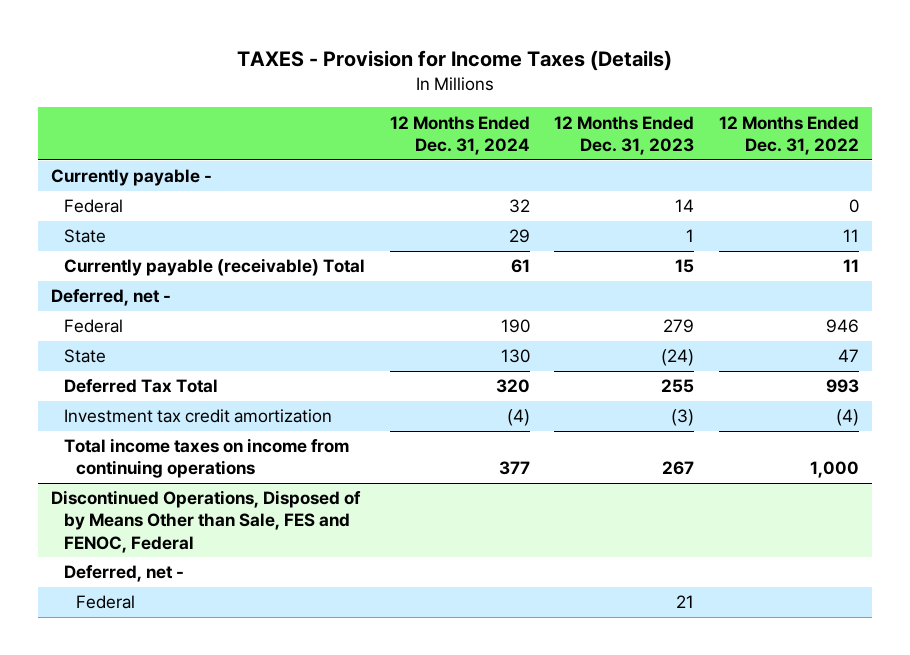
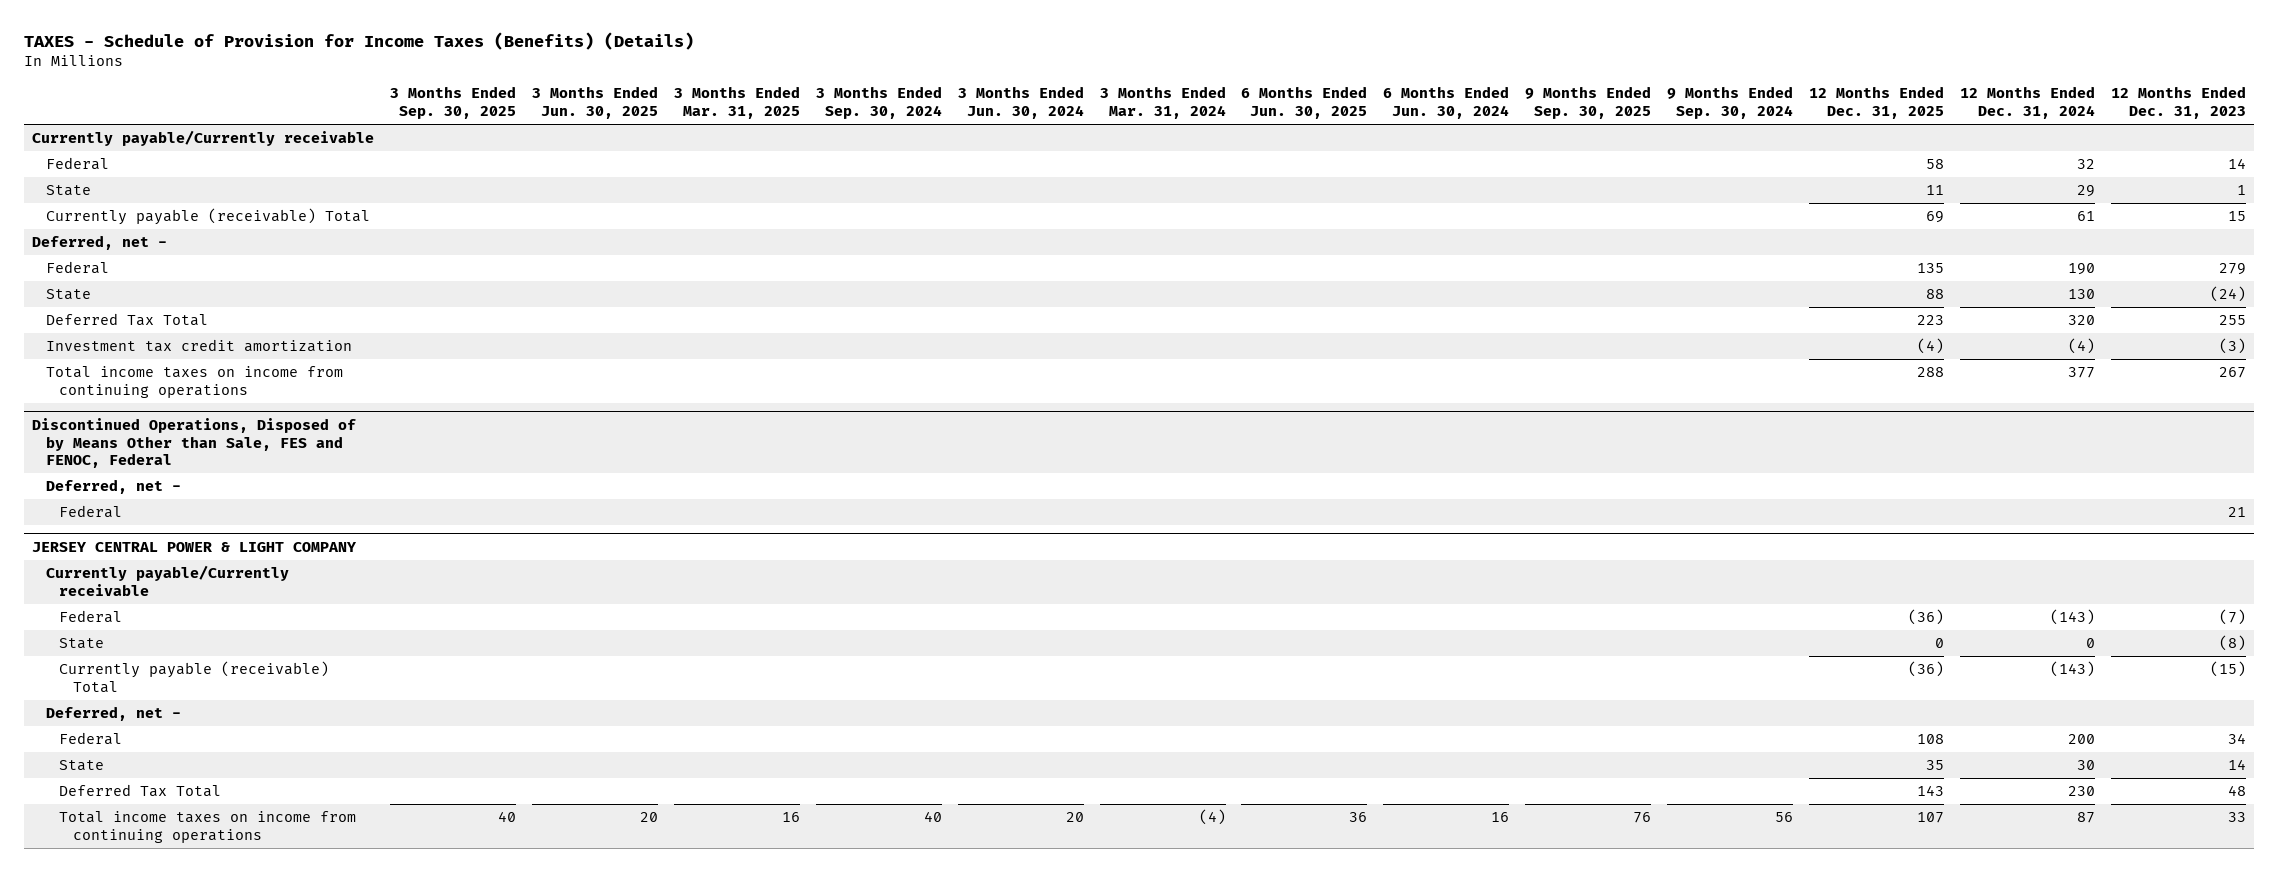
[237,49,673,71] TAXES - Provision for Income Taxes (Details) -> [24,31,695,50] TAXES - Schedule of Provision for Income Taxes (Benefits) (Details)
[719,115,860,155] 12 Months Ended Dec. 31, 2022 -> none
none -> [390,86,517,120] 3 Months Ended Sep. 30, 2025
none -> [532,86,659,120] 3 Months Ended Jun. 30, 2025
none -> [673,86,800,120] 3 Months Ended Mar. 31, 2025
none -> [815,86,942,120] 3 Months Ended Sep. 30, 2024
none -> [957,86,1084,120] 3 Months Ended Jun. 30, 2024
none -> [1099,86,1226,120] 3 Months Ended Mar. 31, 2024
none -> [1241,86,1368,120] 6 Months Ended Jun. 30, 2025
none -> [1383,86,1510,120] 6 Months Ended Jun. 30, 2024
none -> [1525,86,1652,120] 9 Months Ended Sep. 30, 2025
none -> [1667,86,1794,120] 9 Months Ended Sep. 30, 2024
none -> [1808,86,1944,120] 12 Months Ended Dec. 31, 2025
[50,169,212,187] Currently payable - -> [32,129,375,146] Currently payable/Currently receivable
none -> [32,541,358,552] JERSEY CENTRAL POWER & LIGHT COMPANY
none -> [45,564,289,596] Currently payable/Currently receivable
none -> [59,609,123,623] Federal
none -> [59,637,105,649] State
none -> [59,660,330,693] Currently payable (receivable) Total
none -> [45,705,181,721] Deferred, net -
none -> [59,731,123,745] Federal
none -> [59,759,105,771] State
none -> [59,783,222,797] Deferred Tax Total
none -> [59,810,357,843] Total income taxes on income from continuing operations

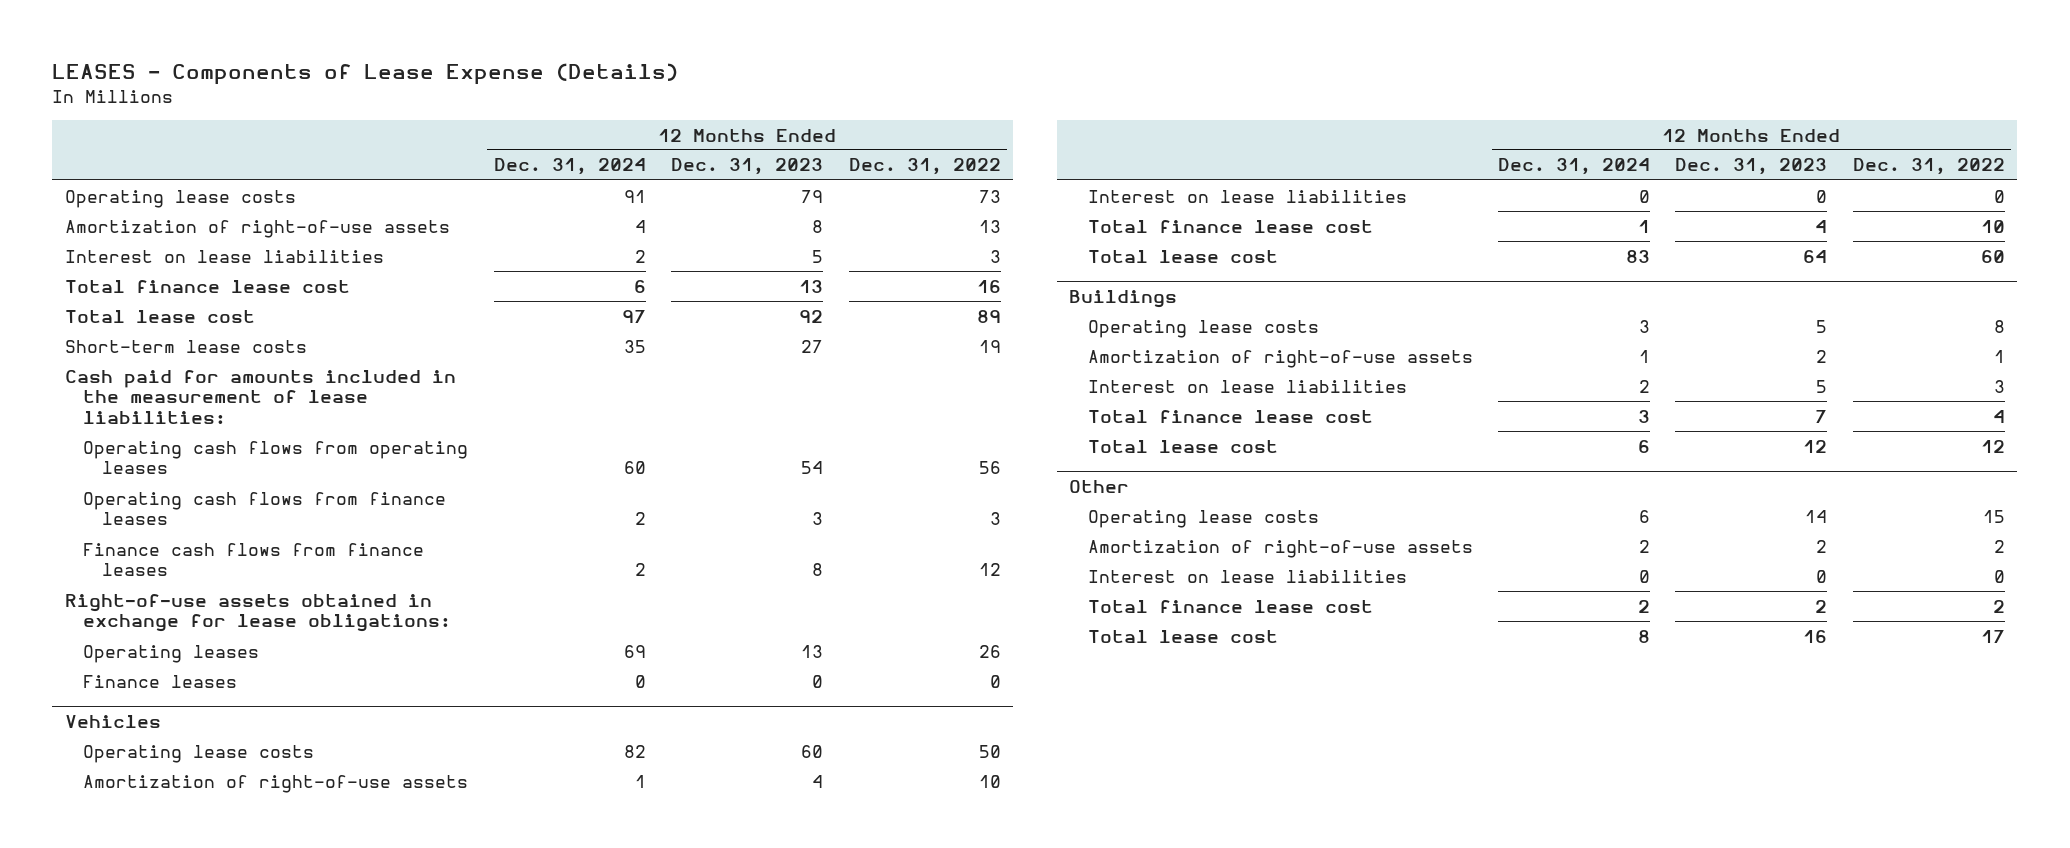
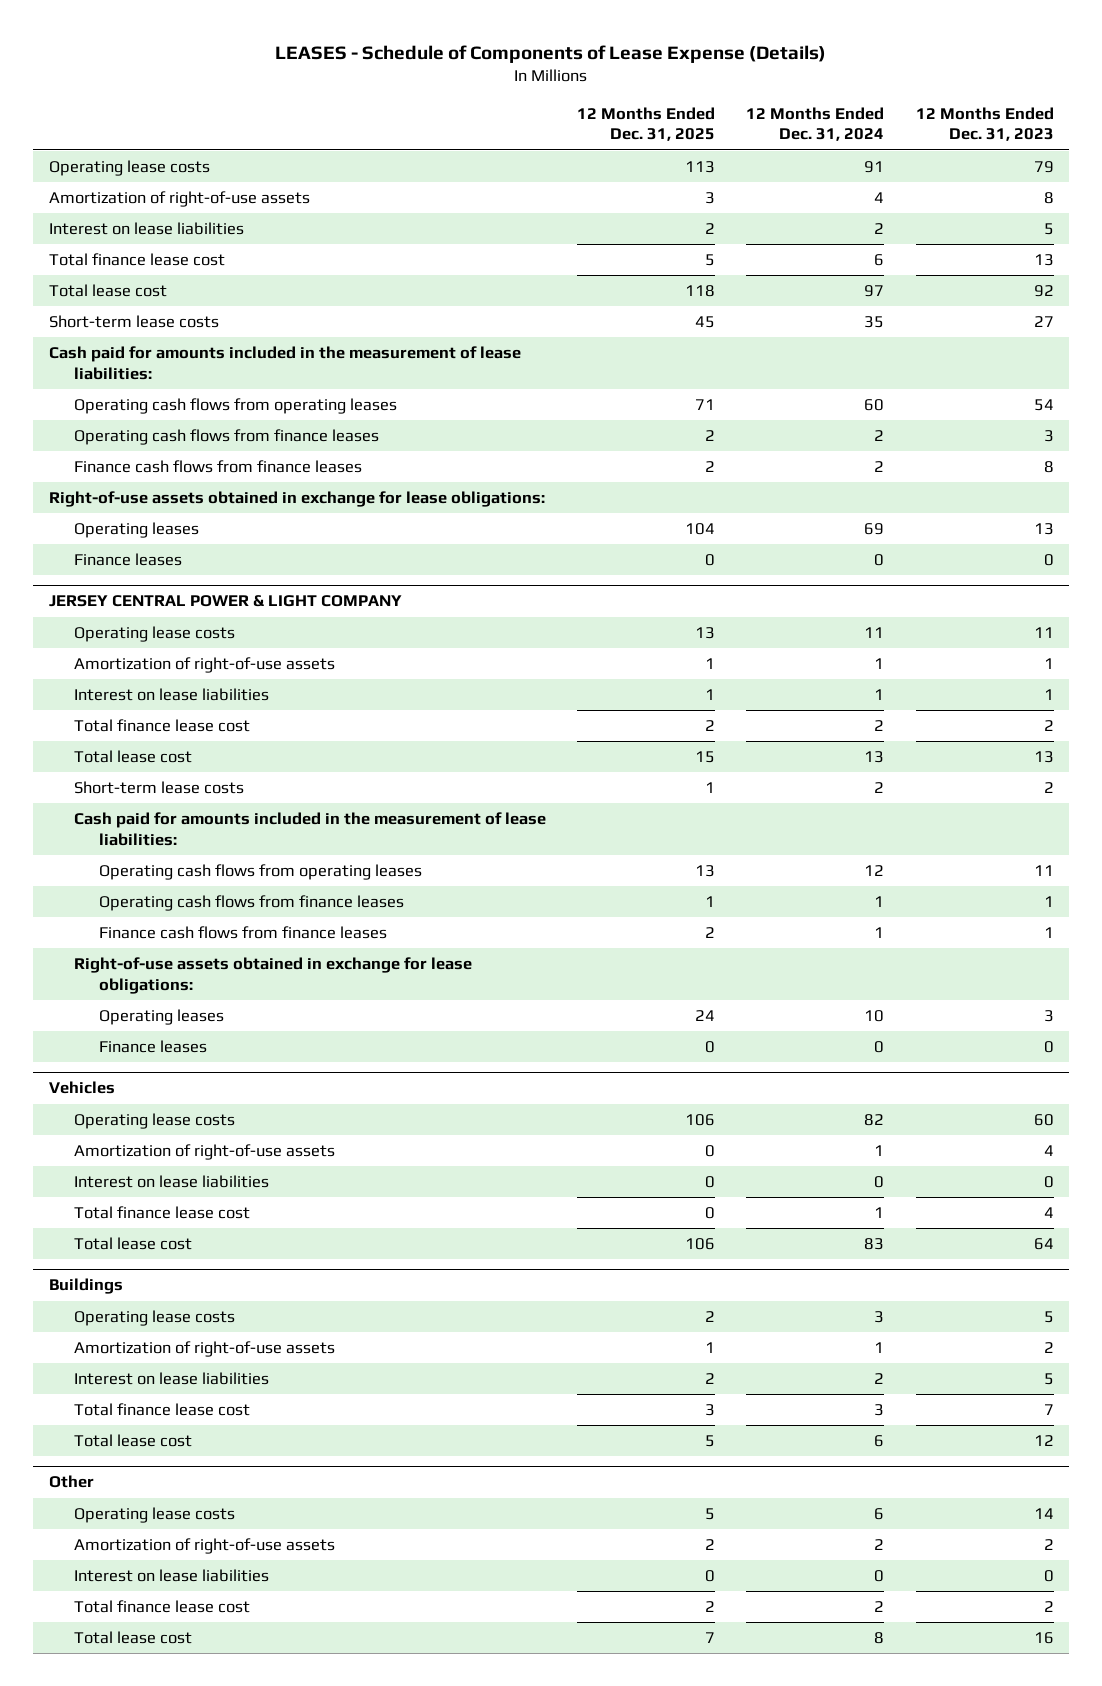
[52,63,679,86] LEASES - Components of Lease Expense (Details) -> [275,44,827,63] LEASES - Schedule of Components of Lease Expense (Details)
[848,158,1001,176] Dec. 31, 2022 -> none
none -> [576,106,715,142] 12 Months Ended Dec. 31, 2025
none -> [48,595,402,608] JERSEY CENTRAL POWER & LIGHT COMPANY
none -> [73,625,235,642] Operating lease costs
none -> [73,656,335,673] Amortization of right-of-use assets
none -> [73,687,269,701] Interest on lease liabilities
none -> [73,718,250,732] Total finance lease cost
none -> [73,749,192,763] Total lease cost
none -> [73,780,244,794] Short-term lease costs
none -> [73,811,546,846] Cash paid for amounts included in the measurement of lease liabilities:
none -> [98,863,422,880] Operating cash flows from operating leases
none -> [98,894,404,911] Operating cash flows from finance leases
none -> [98,925,387,939] Finance cash flows from finance leases
none -> [73,956,472,994] Right-of-use assets obtained in exchange for lease obligations:
none -> [98,1008,224,1025] Operating leases
none -> [98,1039,207,1053] Finance leases

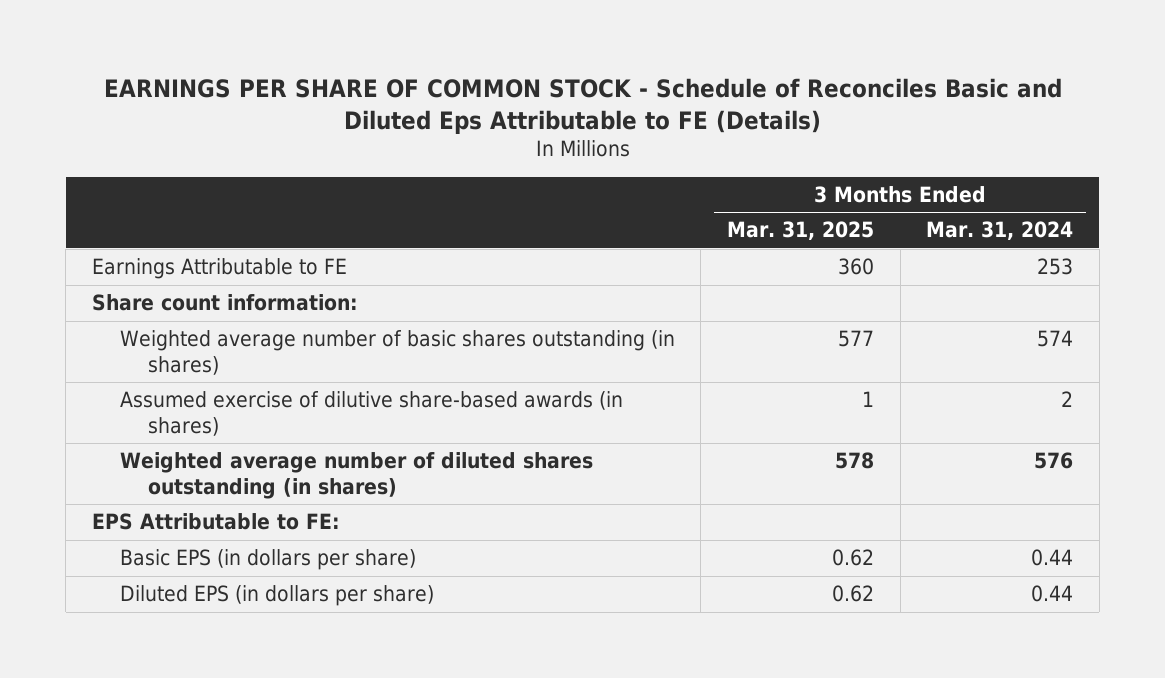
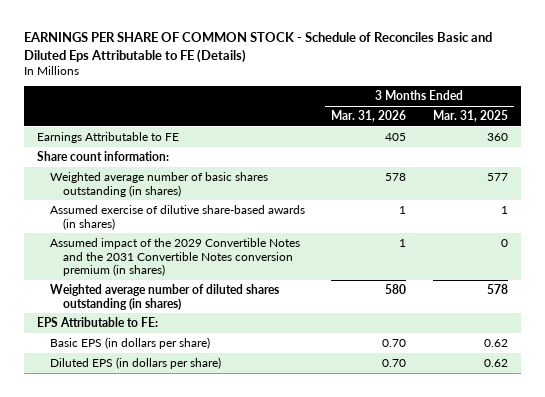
[926,221,1074,241] Mar. 31, 2024 -> none
none -> [331,110,407,123] Mar. 31, 2026
none -> [49,237,300,277] Assumed impact of the 2029 Convertible Notes and the 2031 Convertible Notes conversion premium (in shares)

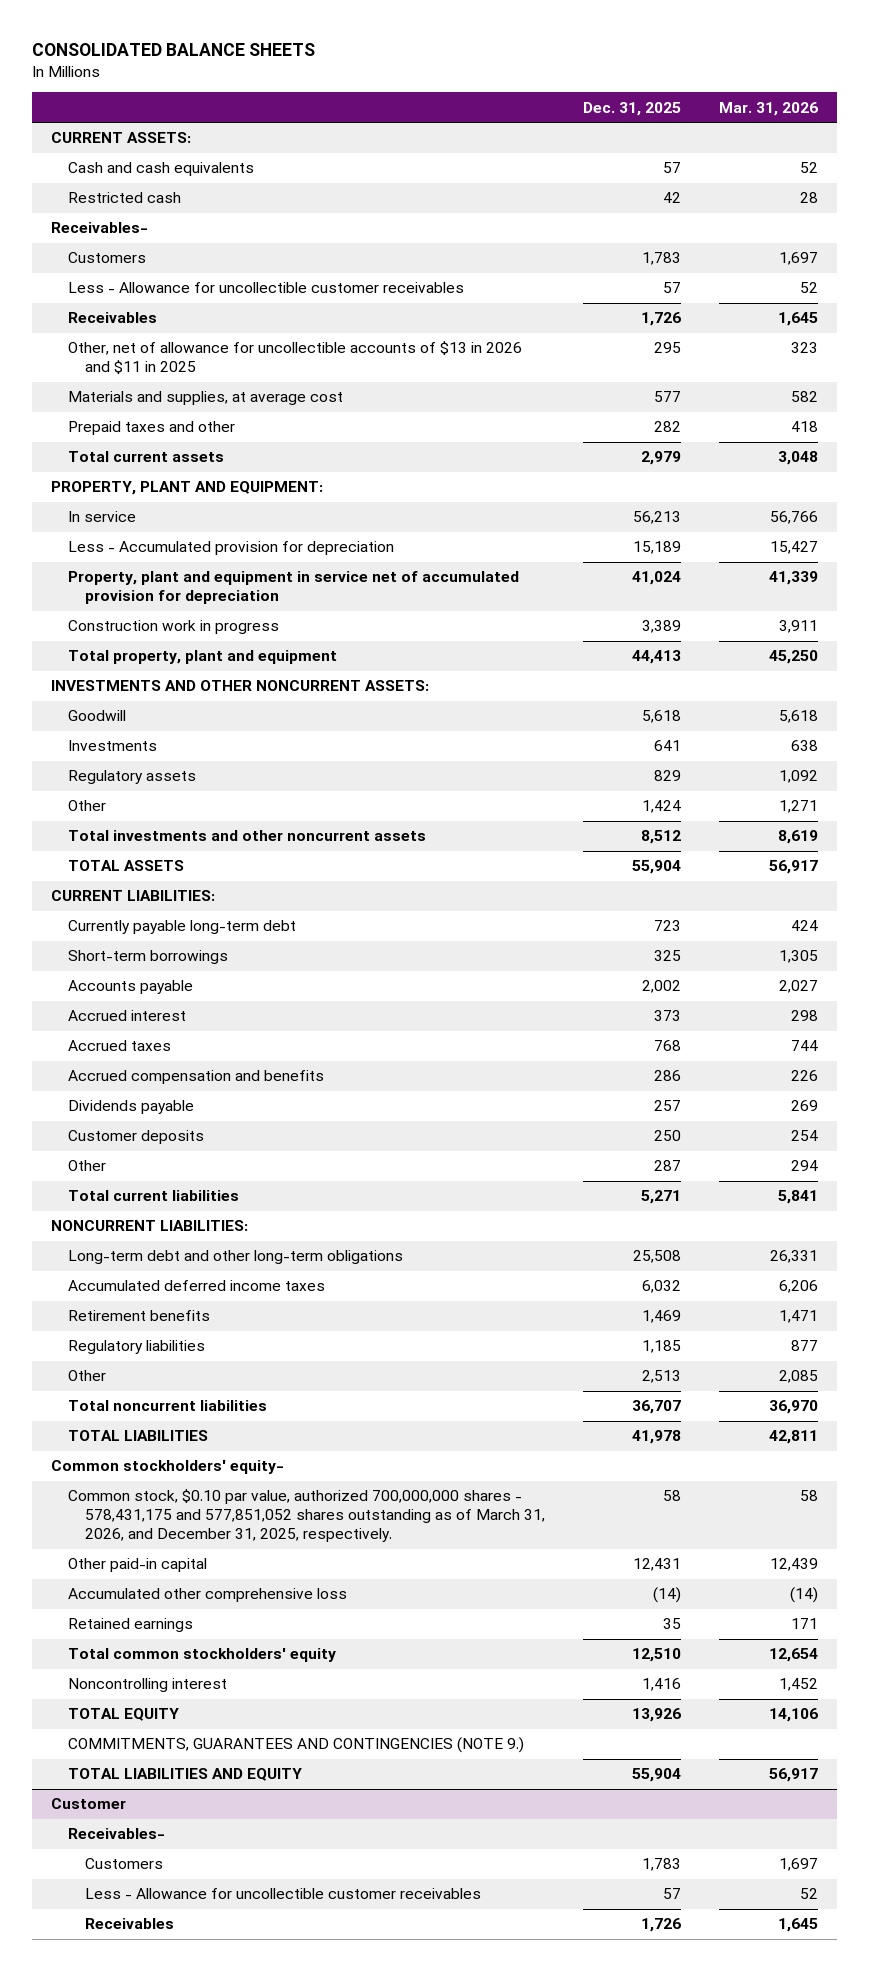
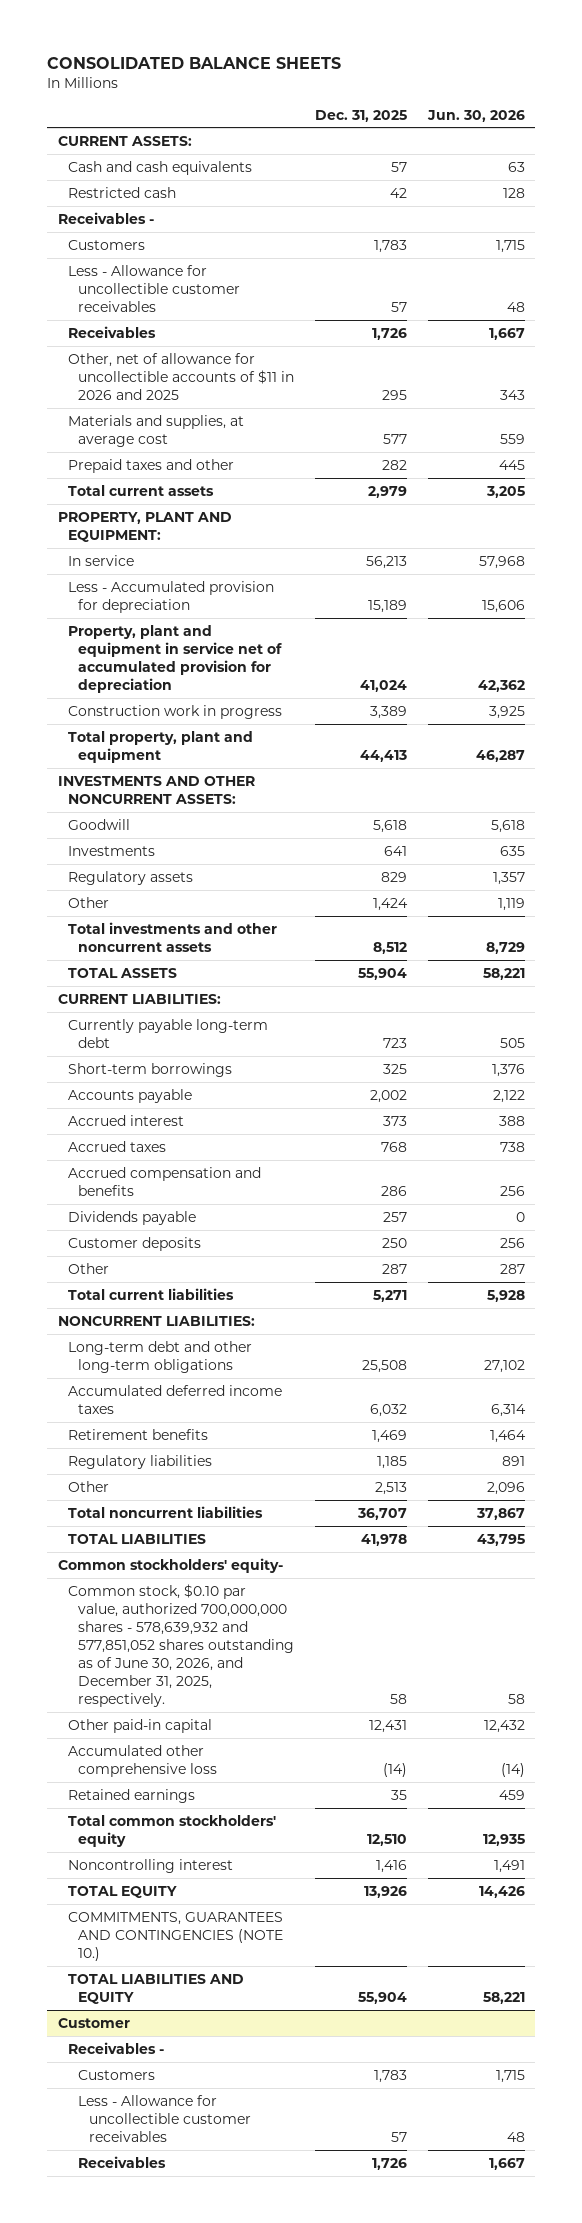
[719,101,819,116] Mar. 31, 2026 -> none
none -> [426,109,525,122] Jun. 30, 2026
[51,222,149,234] Receivables- -> [57,211,154,224] Receivables -
[68,341,523,375] Other, net of allowance for uncollectible accounts of $13 in 2026 and $11 in 2025 -> [67,352,295,400] Other, net of allowance for uncollectible accounts of $11 in 2026 and 2025
[68,1489,546,1543] Common stock, $0.10 par value, authorized 700,000,000 shares - 578,431,175 and 577,851,052 shares outstanding as of March 31, 2026, and December 31, 2025, respectively. -> [67,1583,295,1707] Common stock, $0.10 par value, authorized 700,000,000 shares - 578,639,932 and 577,851,052 shares outstanding as of June 30, 2026, and December 31, 2025, respectively.
[68,1737,525,1754] COMMITMENTS, GUARANTEES AND CONTINGENCIES (NOTE 9.) -> [67,1911,284,1961] COMMITMENTS, GUARANTEES AND CONTINGENCIES (NOTE 10.)
[68,1828,166,1840] Receivables- -> [67,2041,164,2054] Receivables -

